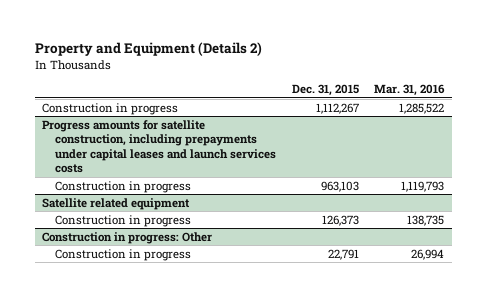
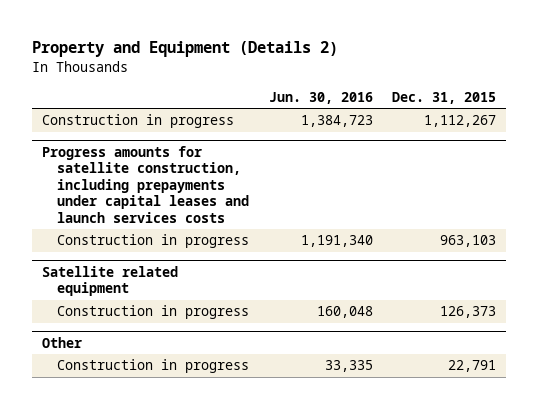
[373,84,445,97] Mar. 31, 2016 -> none
none -> [268,91,373,104] Jun. 30, 2016
[42,231,213,244] Construction in progress: Other -> [41,336,82,348] Other

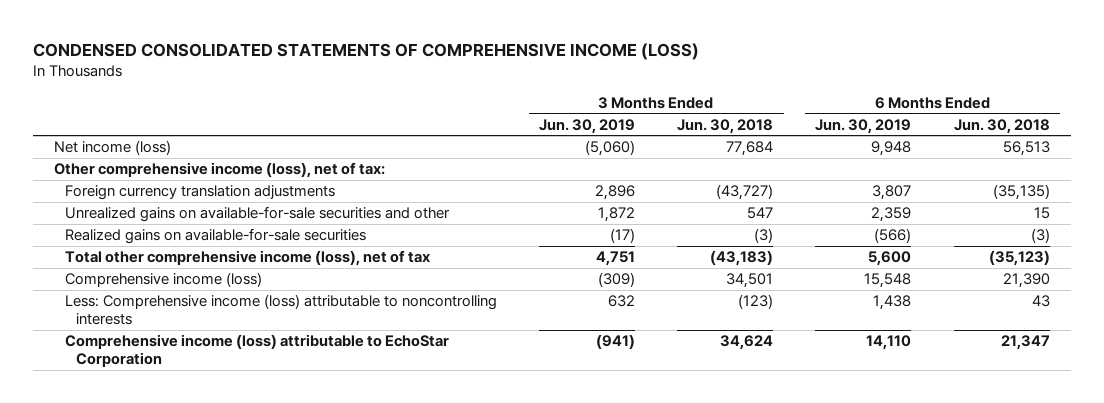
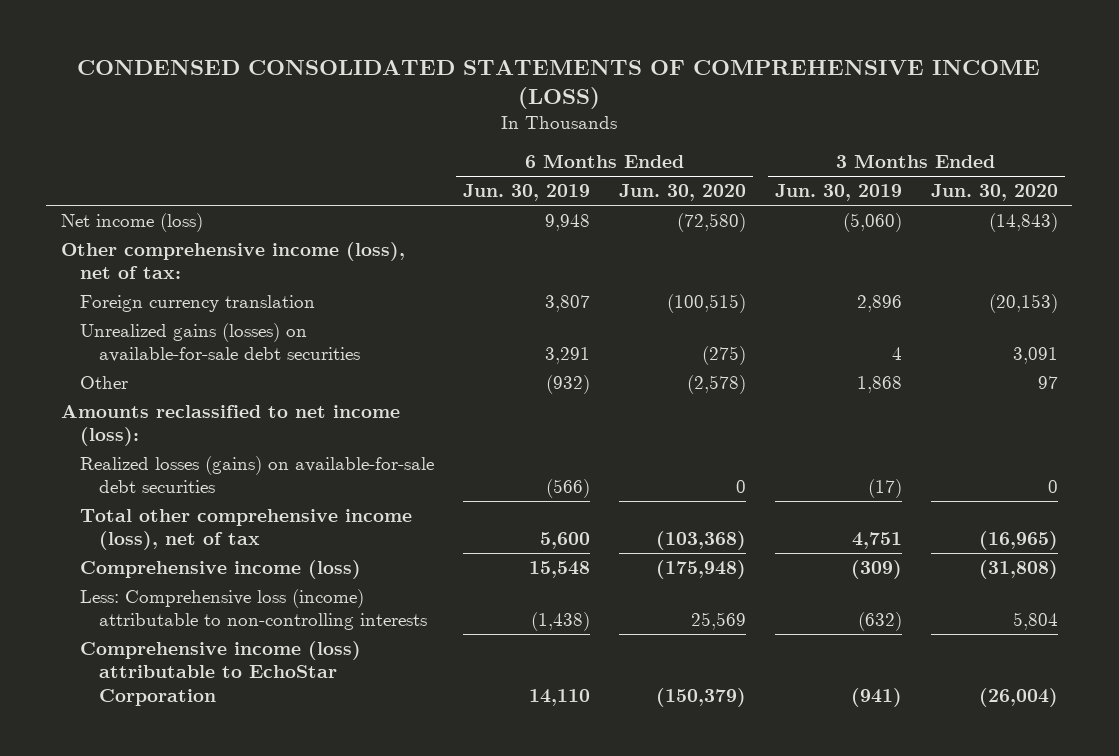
[677,118,774,134] Jun. 30, 2018 -> none
[953,118,1050,134] Jun. 30, 2018 -> none
none -> [619,184,747,202] Jun. 30, 2020
none -> [930,184,1058,202] Jun. 30, 2020
[65,185,336,201] Foreign currency translation adjustments -> [80,294,316,312] Foreign currency translation
[65,206,451,223] Unrealized gains on available-for-sale securities and other -> [80,322,361,363] Unrealized gains (losses) on available-for-sale debt securities
[598,207,636,223] 1,872 -> [891,347,902,361] 4
[871,207,912,223] 2,359 -> [545,347,591,365] 3,291
none -> [80,375,129,389] Other
none -> [60,404,400,447] Amounts reclassified to net income (loss):
[65,228,367,245] Realized gains on available-for-sale securities -> [80,455,435,494] Realized losses (gains) on available-for-sale debt securities
[65,294,498,326] Less: Comprehensive income (loss) attributable to noncontrolling interests -> [80,588,428,631] Less: Comprehensive loss (income) attributable to non-controlling interests
[608,295,636,308] 632 -> [857,612,902,632] (632)
[873,295,912,311] 1,438 -> [531,612,591,632] (1,438)

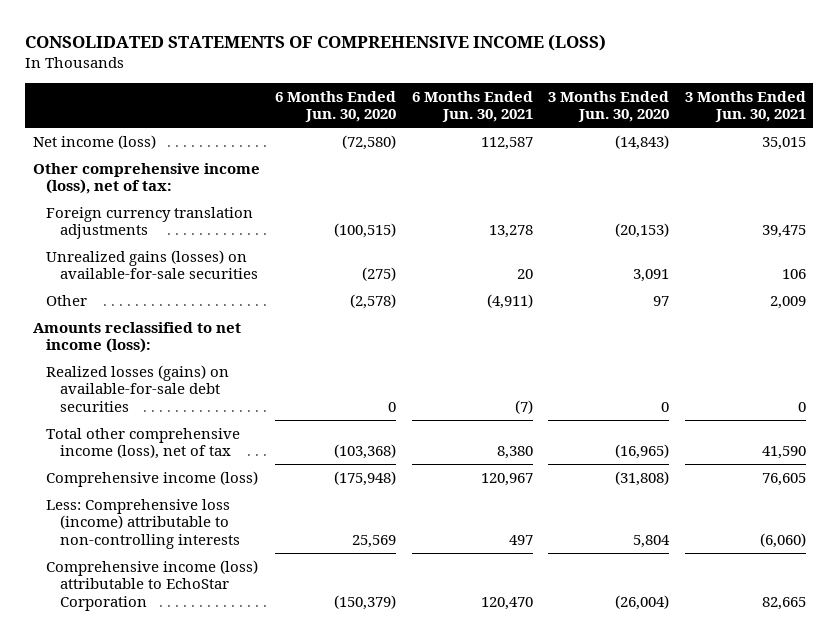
[77,60,1041,109] CONDENSED CONSOLIDATED STATEMENTS OF COMPREHENSIVE INCOME (LOSS) -> [24,33,606,51] CONSOLIDATED STATEMENTS OF COMPREHENSIVE INCOME (LOSS)
[463,184,591,202] Jun. 30, 2019 -> none
[774,184,902,202] Jun. 30, 2019 -> none
none -> [411,90,533,123] 6 Months Ended Jun. 30, 2021
none -> [684,90,806,123] 3 Months Ended Jun. 30, 2021
[80,294,316,312] Foreign currency translation -> [46,206,254,240] Foreign currency translation adjustments
[80,322,361,363] Unrealized gains (losses) on available-for-sale debt securities -> [46,249,259,280] Unrealized gains (losses) on available-for-sale securities

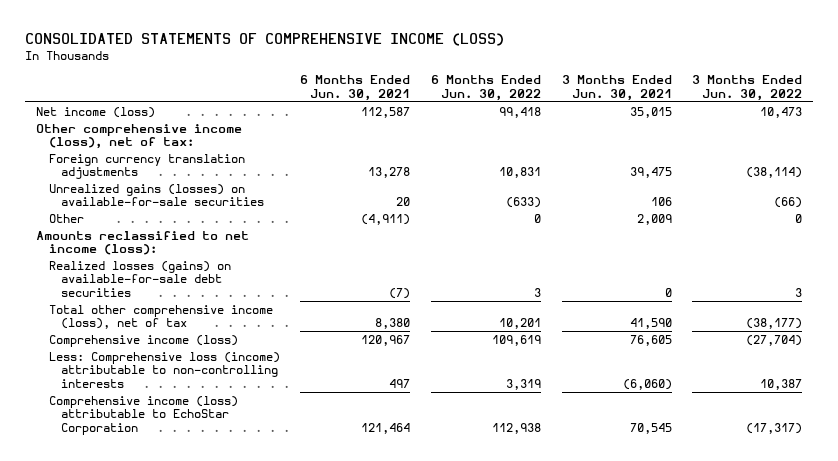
[275,90,397,123] 6 Months Ended Jun. 30, 2020 -> none
[548,90,670,123] 3 Months Ended Jun. 30, 2020 -> none
none -> [430,75,541,101] 6 Months Ended Jun. 30, 2022
none -> [692,75,803,101] 3 Months Ended Jun. 30, 2022
[480,596,533,610] 120,470 -> [361,423,411,435] 121,464
[761,596,806,610] 82,665 -> [629,423,672,435] 70,545

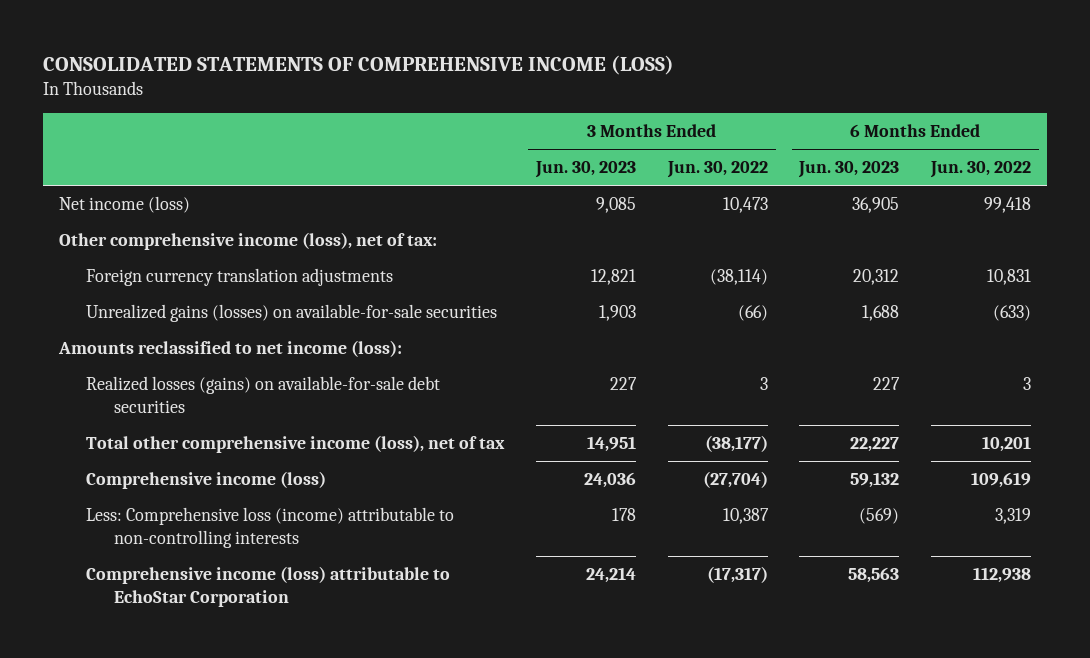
[300,75,411,101] 6 Months Ended Jun. 30, 2021 -> none
[561,75,672,101] 3 Months Ended Jun. 30, 2021 -> none
none -> [535,161,637,179] Jun. 30, 2023
none -> [798,161,900,179] Jun. 30, 2023
[48,213,84,223] Other -> none

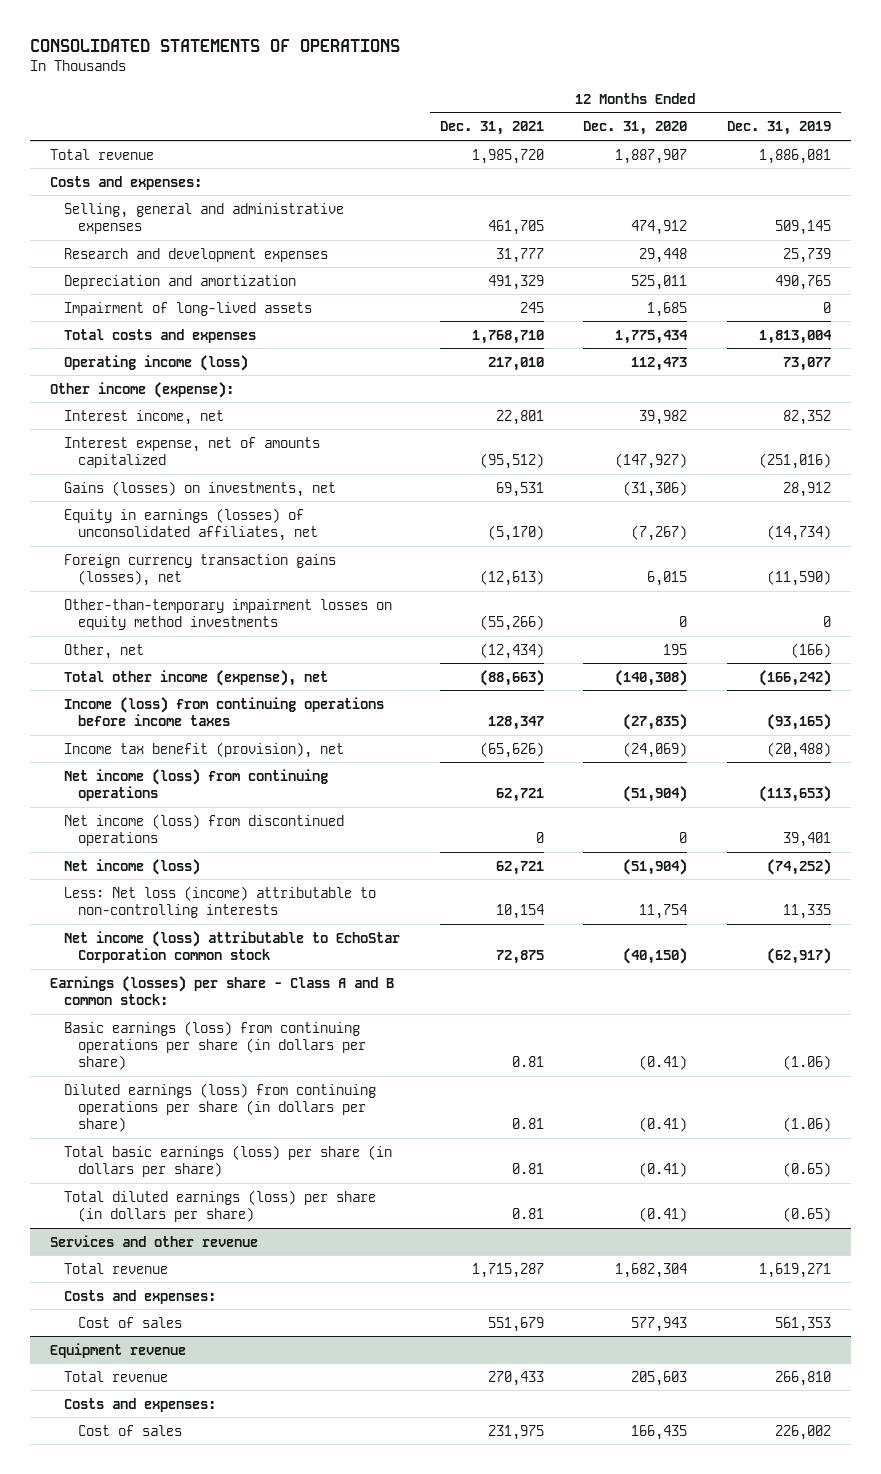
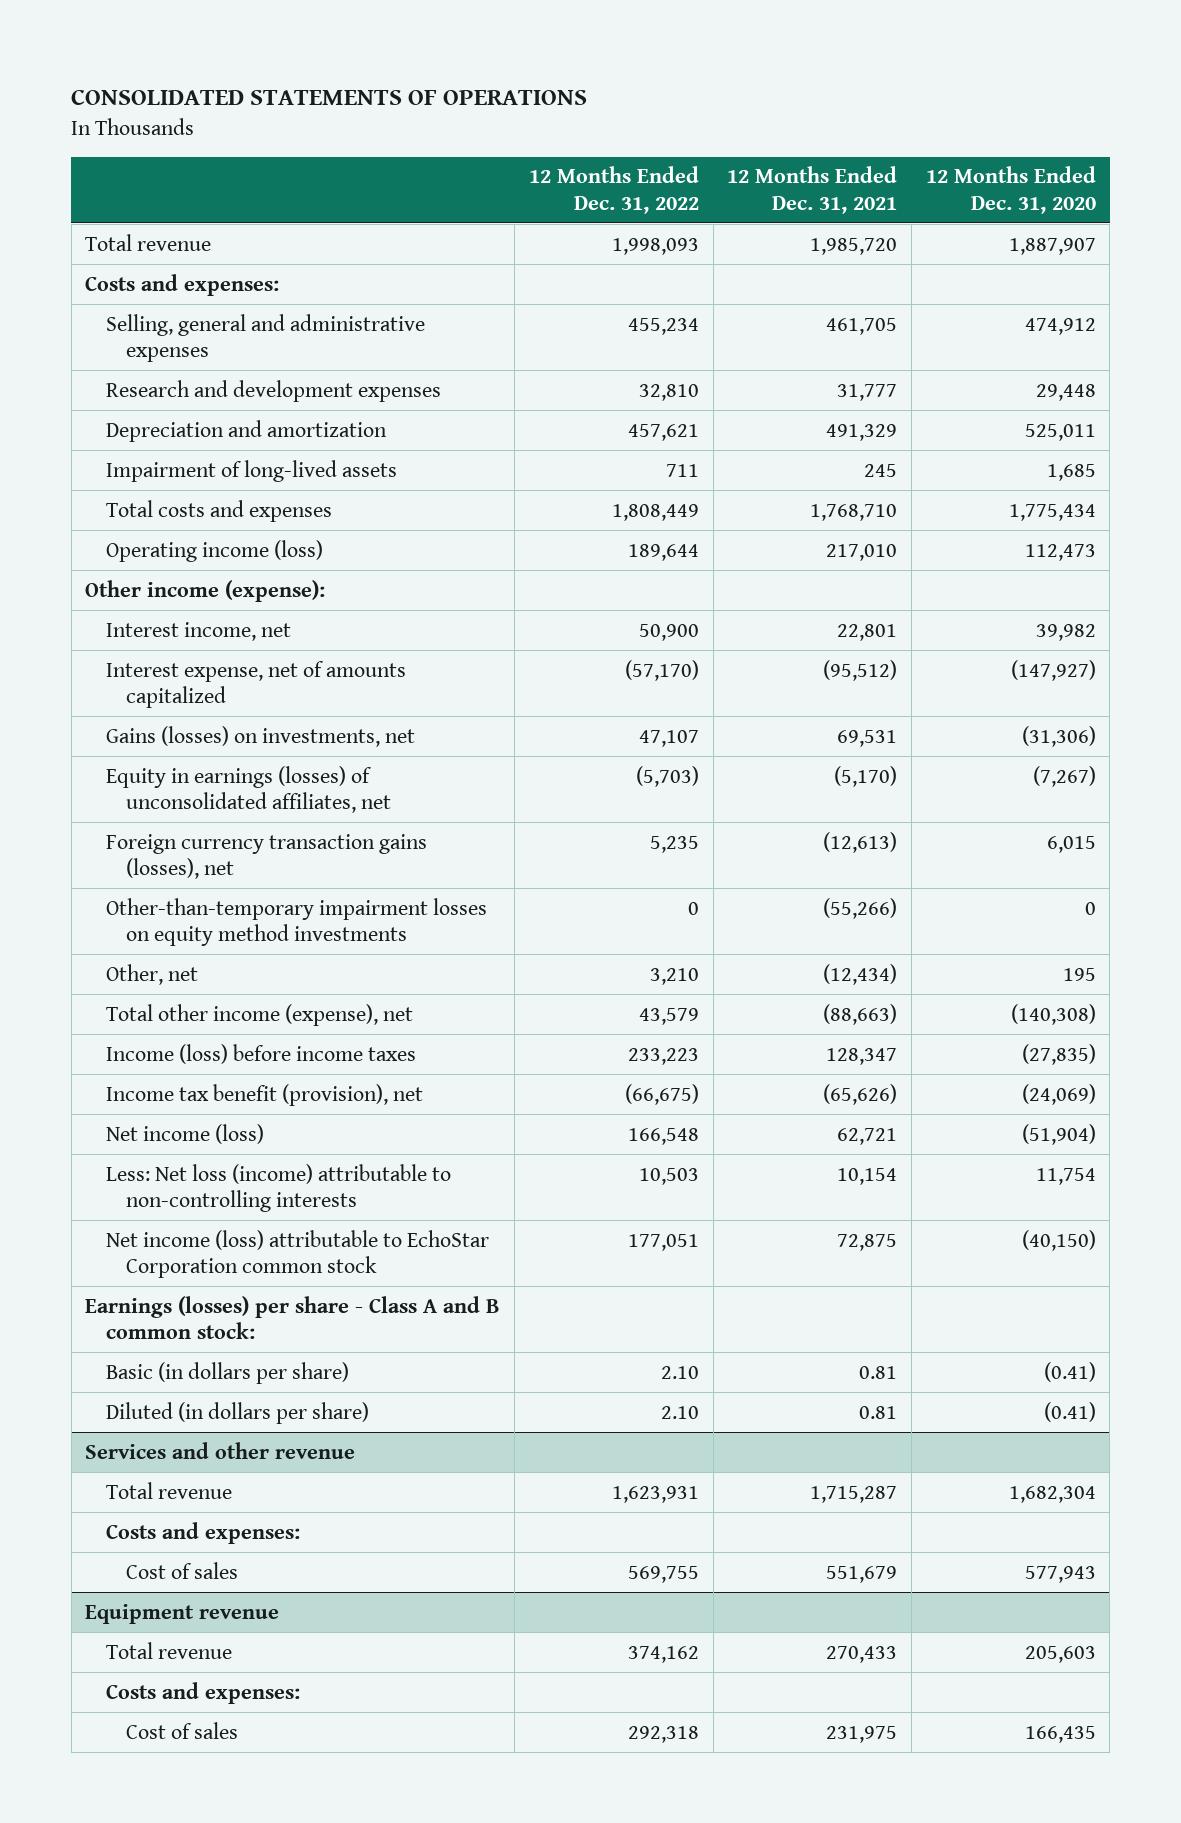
[726,121,831,136] Dec. 31, 2019 -> none
none -> [528,166,699,214] 12 Months Ended Dec. 31, 2022
[63,696,384,726] Income (loss) from continuing operations before income taxes -> [105,1043,416,1064] Income (loss) before income taxes
[63,768,328,801] Net income (loss) from continuing operations -> none
[63,813,344,846] Net income (loss) from discontinued operations -> none
[63,1020,367,1071] Basic earnings (loss) from continuing operations per share (in dollars per share) -> none
[63,1082,376,1133] Diluted earnings (loss) from continuing operations per share (in dollars per share) -> none
[63,1144,392,1177] Total basic earnings (loss) per share (in dollars per share) -> [105,1361,349,1384] Basic (in dollars per share)
[63,1189,376,1222] Total diluted earnings (loss) per share (in dollars per share) -> [105,1401,369,1424] Diluted (in dollars per share)

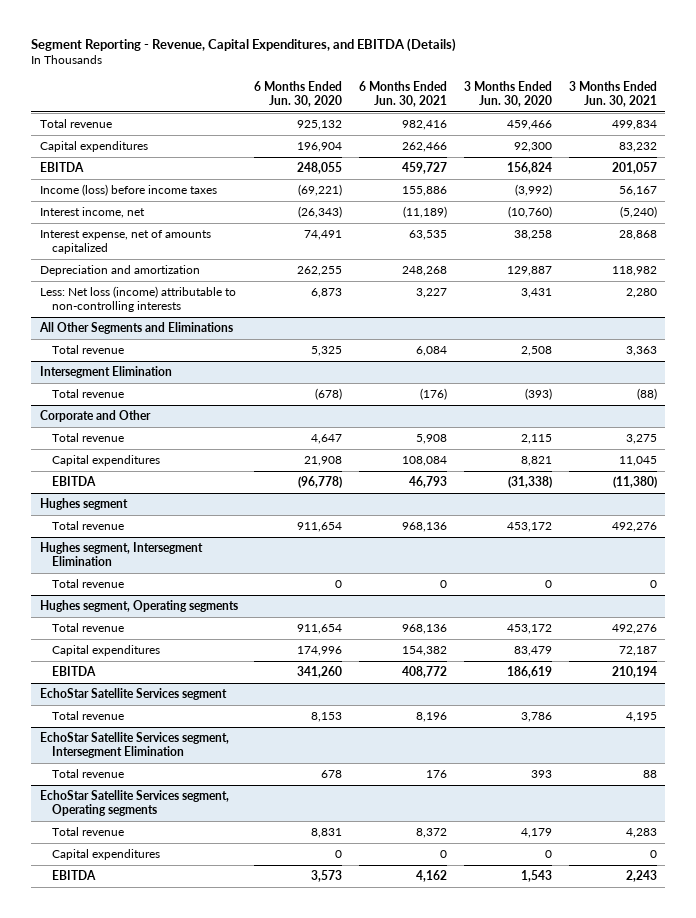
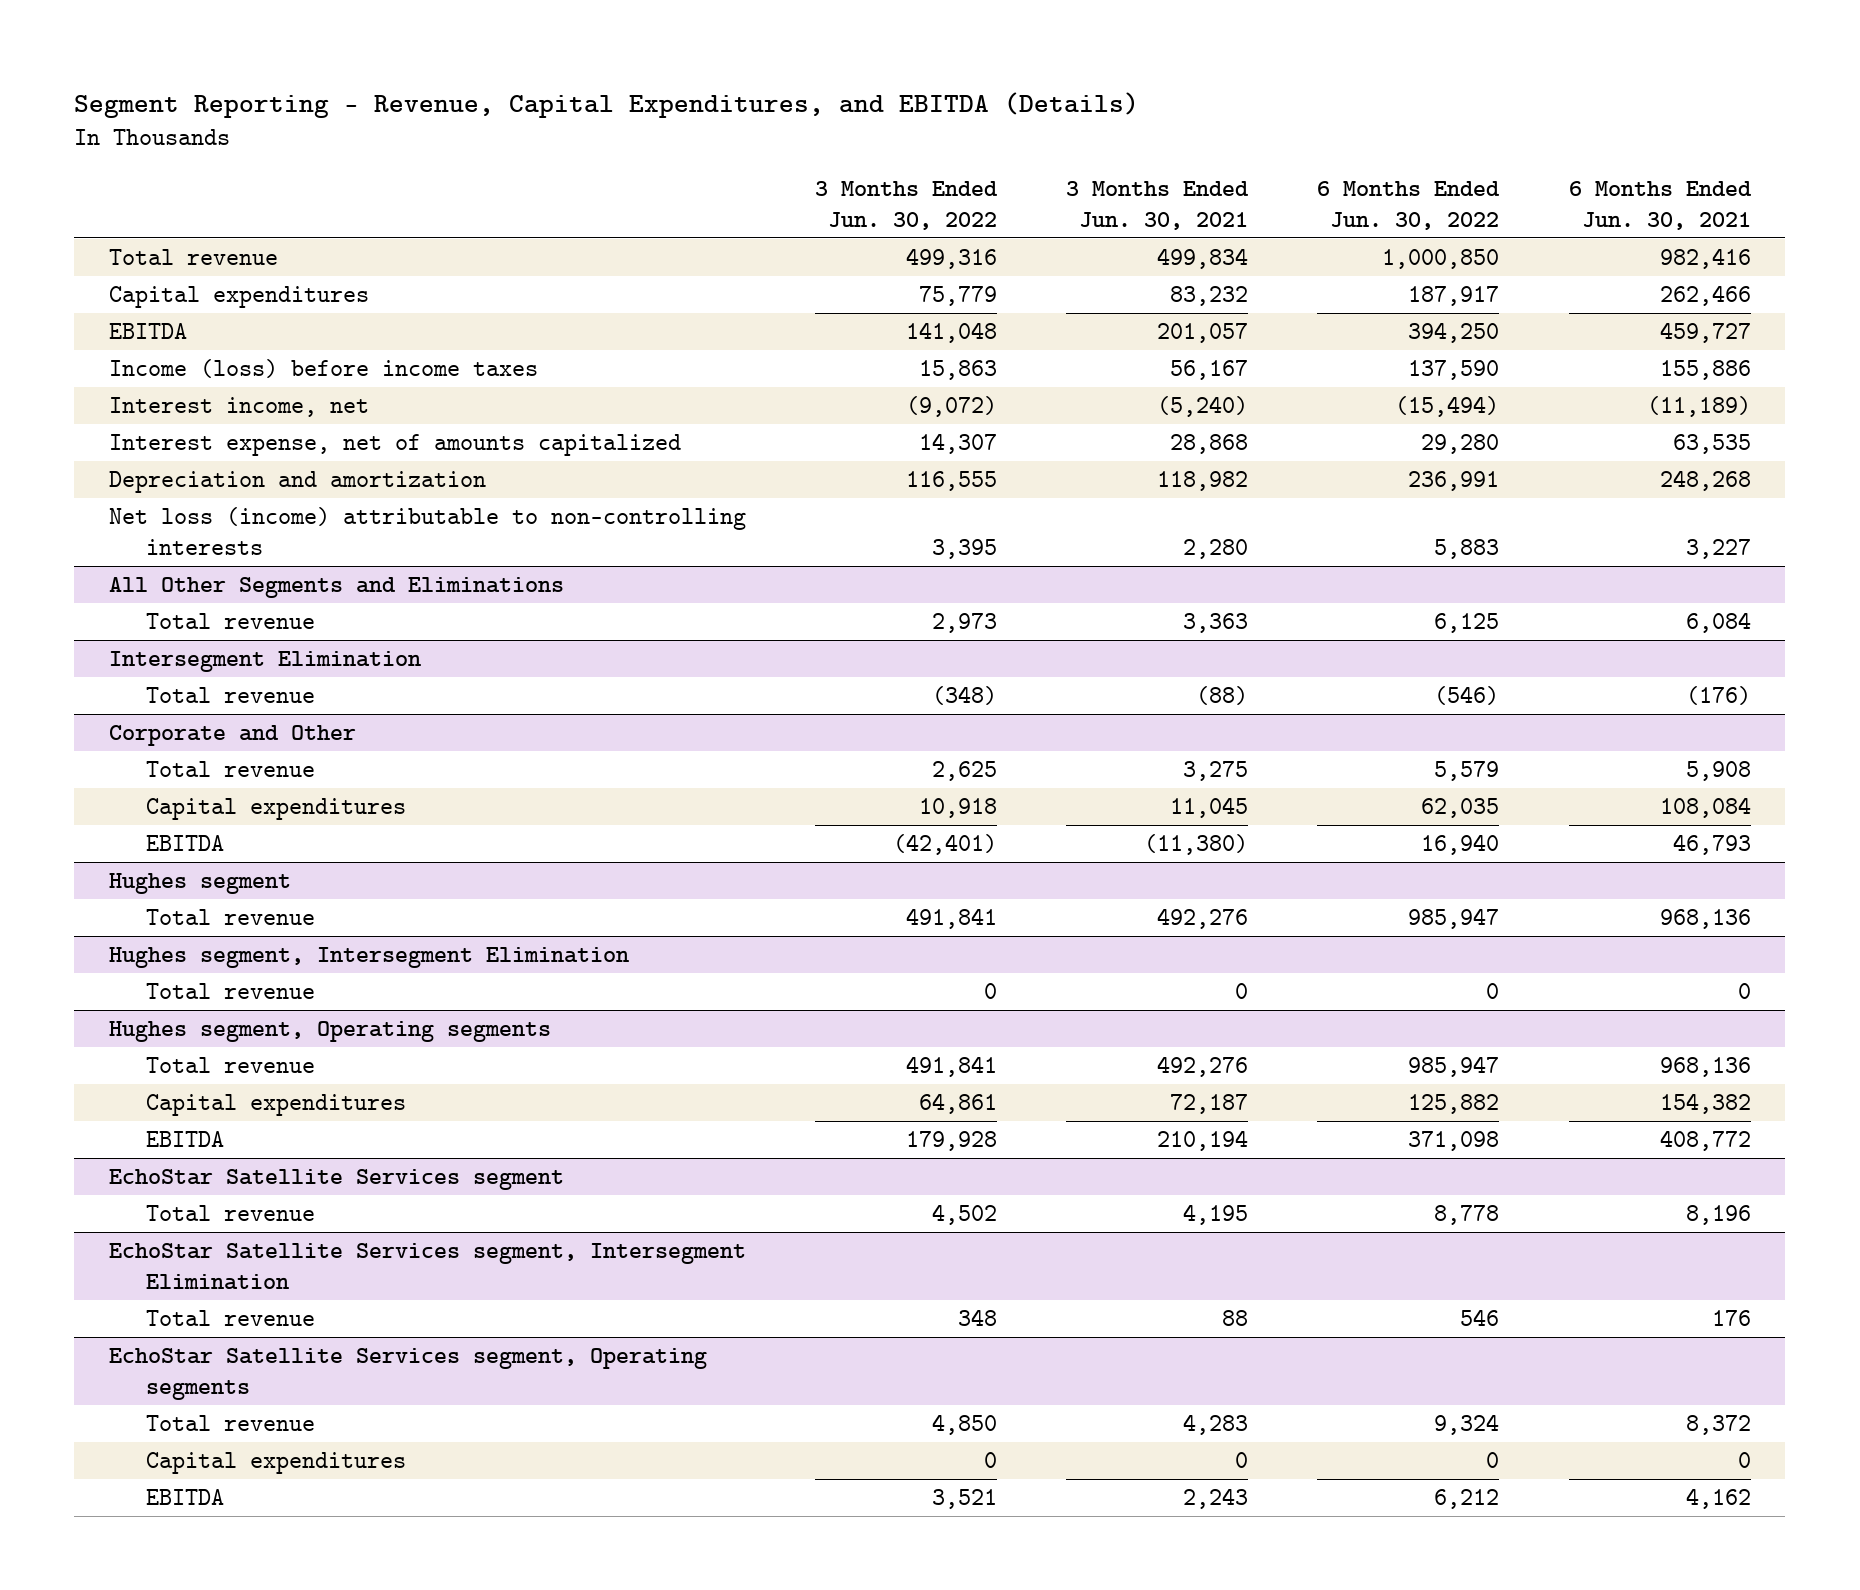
[254,80,343,107] 6 Months Ended Jun. 30, 2020 -> none
[463,80,552,107] 3 Months Ended Jun. 30, 2020 -> none
none -> [815,180,999,230] 3 Months Ended Jun. 30, 2022
none -> [1317,180,1501,230] 6 Months Ended Jun. 30, 2022
[39,285,236,313] Less: Net loss (income) attributable to non-controlling interests -> [109,507,747,556] Net loss (income) attributable to non-controlling interests

